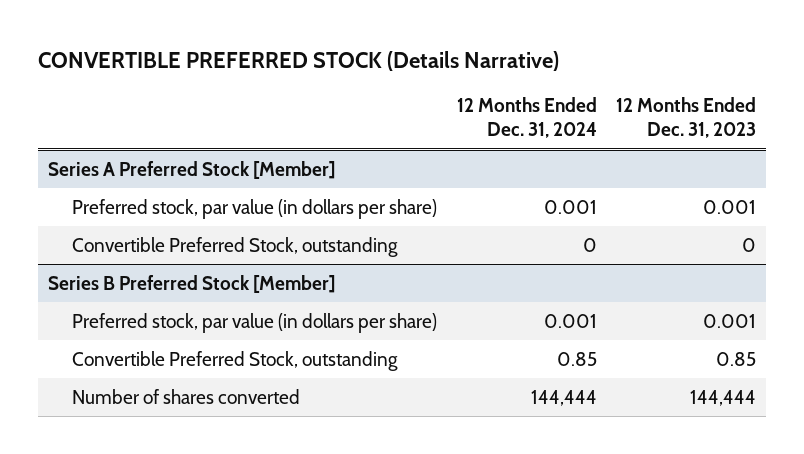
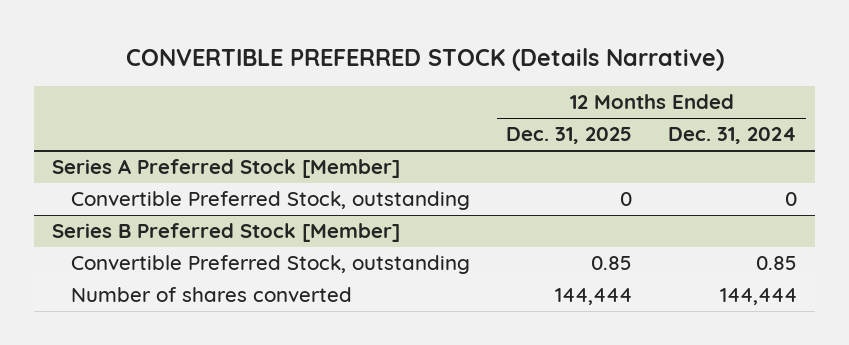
[616,97,757,139] 12 Months Ended Dec. 31, 2023 -> none
none -> [506,127,633,145] Dec. 31, 2025
[71,198,437,219] Preferred stock, par value (in dollars per share) -> none
[71,312,437,333] Preferred stock, par value (in dollars per share) -> none

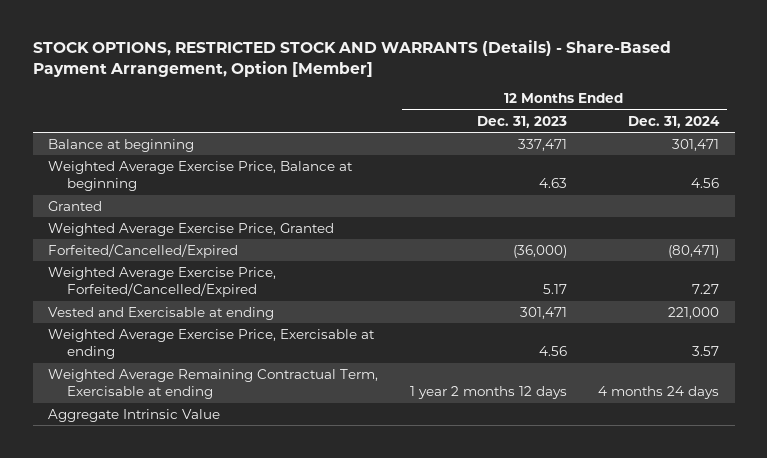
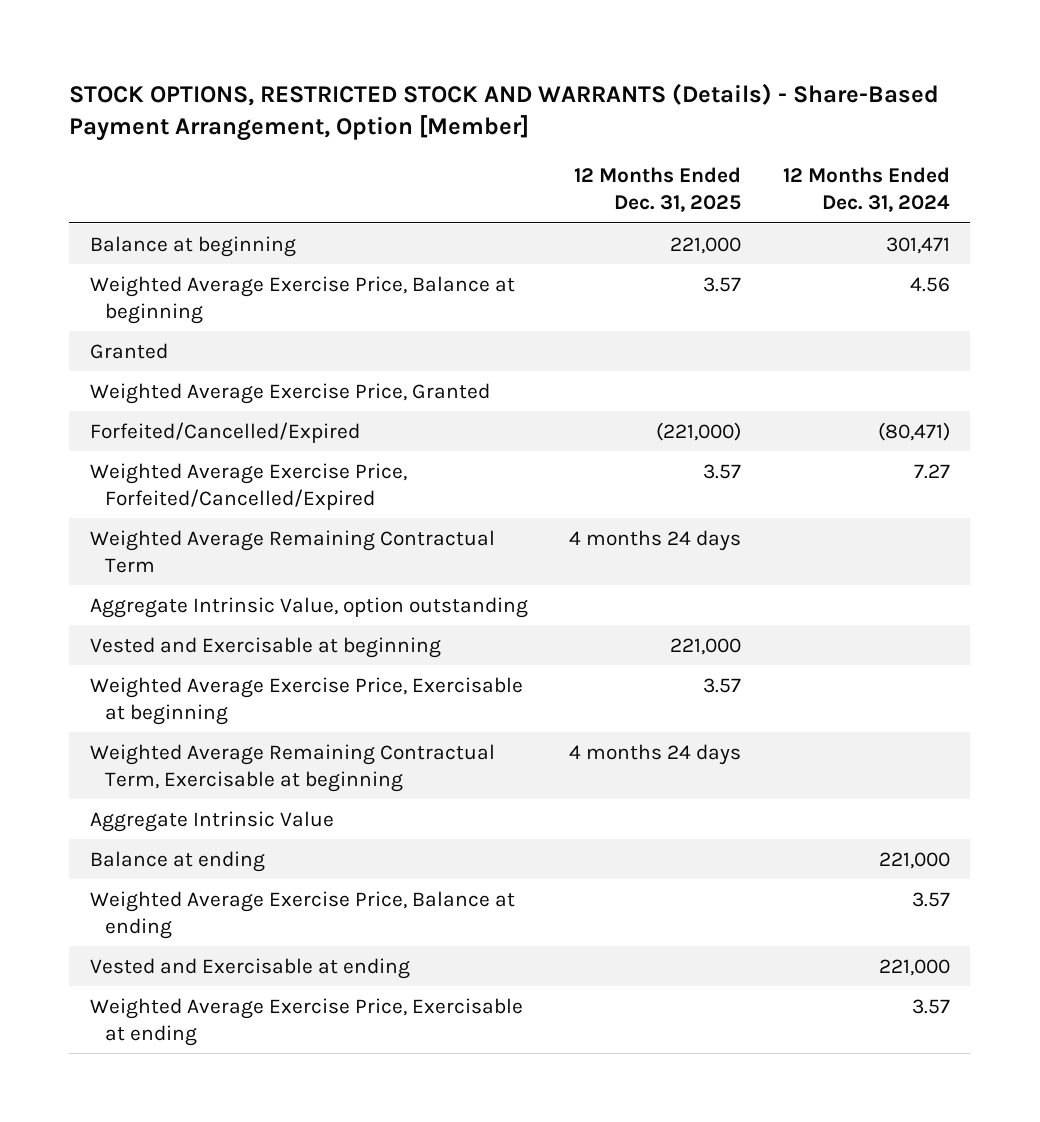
[476,115,567,128] Dec. 31, 2023 -> none
none -> [574,167,742,213] 12 Months Ended Dec. 31, 2025
none -> [89,529,495,573] Weighted Average Remaining Contractual Term
none -> [89,596,528,618] Aggregate Intrinsic Value, option outstanding
none -> [89,636,441,658] Vested and Exercisable at beginning
none -> [89,676,523,725] Weighted Average Exercise Price, Exercisable at beginning
none -> [89,743,495,792] Weighted Average Remaining Contractual Term, Exercisable at beginning
[48,408,221,422] Aggregate Intrinsic Value -> [89,810,334,832] Aggregate Intrinsic Value
none -> [89,850,265,872] Balance at ending
none -> [89,890,515,939] Weighted Average Exercise Price, Balance at ending
[48,368,379,400] Weighted Average Remaining Contractual Term, Exercisable at ending -> none

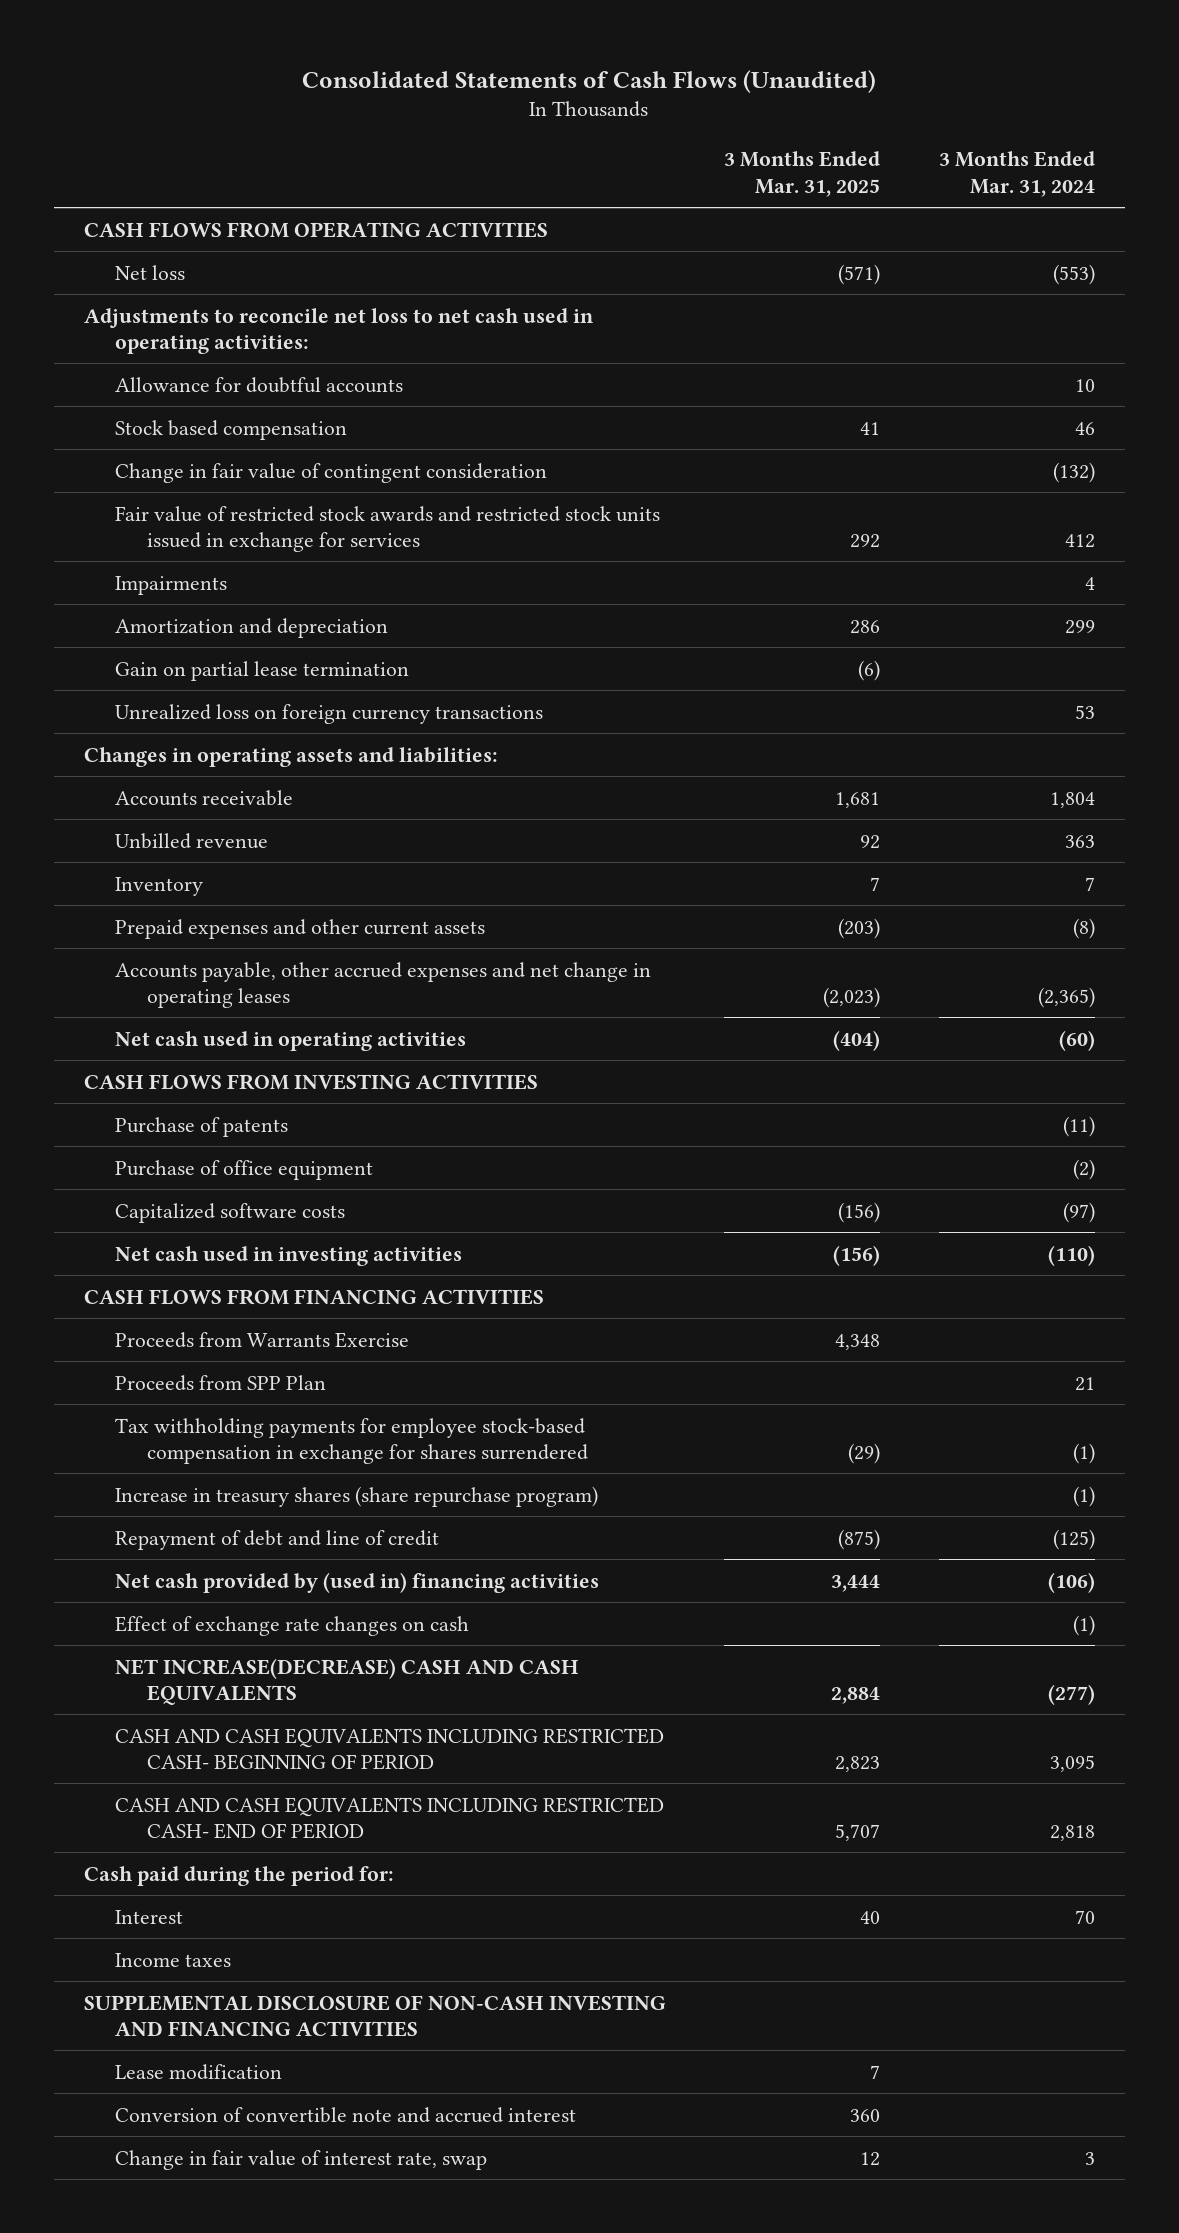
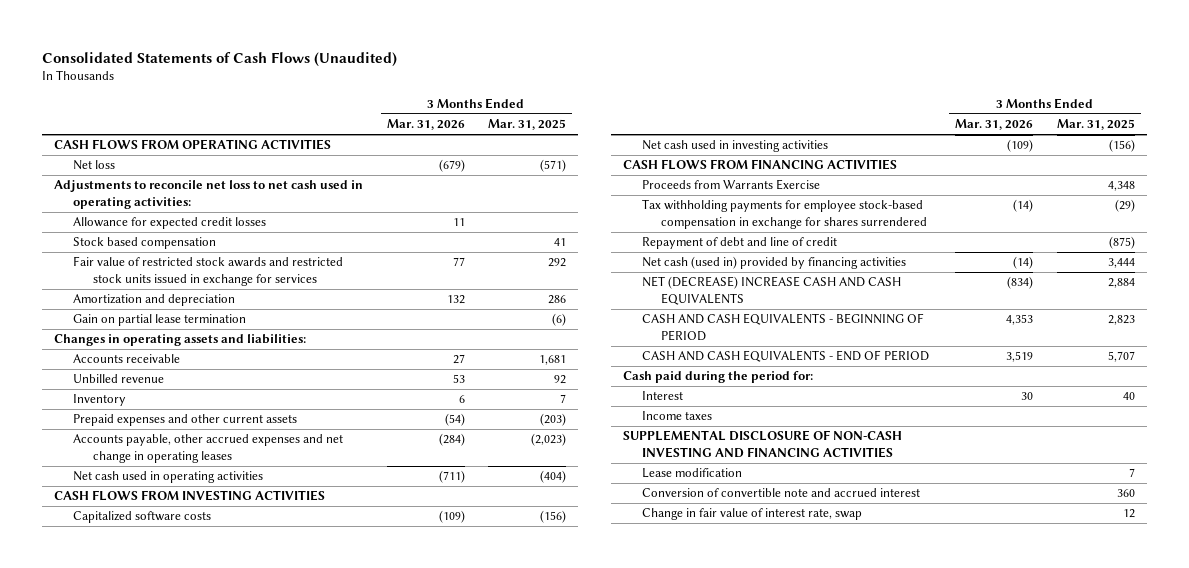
[939,151,1096,197] 3 Months Ended Mar. 31, 2024 -> none
none -> [386,119,465,131] Mar. 31, 2026
[115,376,404,393] Allowance for doubtful accounts -> [73,217,267,230] Allowance for expected credit losses
[115,462,548,483] Change in fair value of contingent consideration -> none
[115,575,228,595] Impairments -> none
[115,703,544,724] Unrealized loss on foreign currency transactions -> none
[115,1116,289,1137] Purchase of patents -> none
[115,1159,374,1180] Purchase of office equipment -> none
[115,1374,327,1391] Proceeds from SPP Plan -> none
[115,1485,599,1507] Increase in treasury shares (share repurchase program) -> none
[115,1615,470,1636] Effect of exchange rate changes on cash -> none
[115,1571,600,1593] Net cash provided by (used in) financing activities -> [641,256,906,270] Net cash (used in) provided by financing activities
[115,1657,580,1705] NET INCREASE(DECREASE) CASH AND CASH EQUIVALENTS -> [641,276,901,306] NET (DECREASE) INCREASE CASH AND CASH EQUIVALENTS
[115,1727,665,1770] CASH AND CASH EQUIVALENTS INCLUDING RESTRICTED CASH- BEGINNING OF PERIOD -> [641,313,924,342] CASH AND CASH EQUIVALENTS - BEGINNING OF PERIOD
[115,1796,665,1839] CASH AND CASH EQUIVALENTS INCLUDING RESTRICTED CASH- END OF PERIOD -> [641,350,929,363] CASH AND CASH EQUIVALENTS - END OF PERIOD

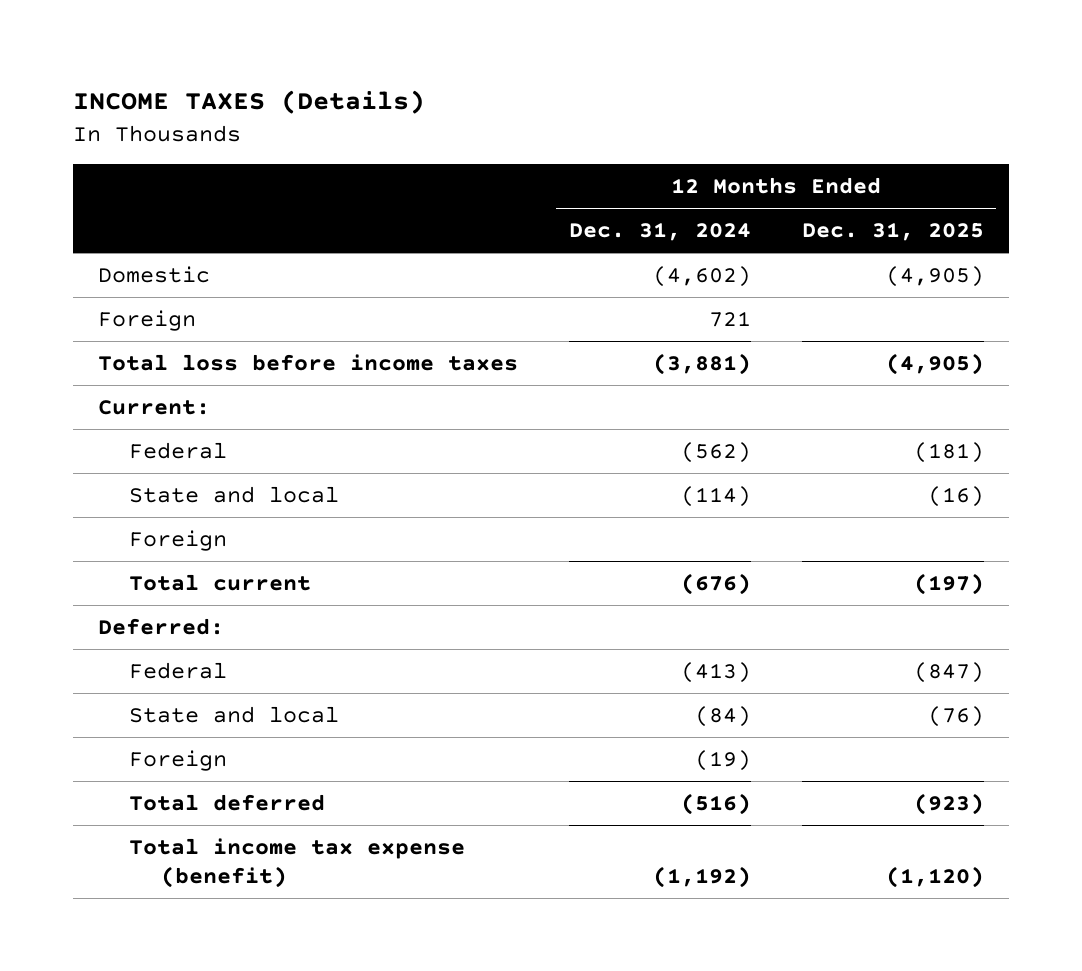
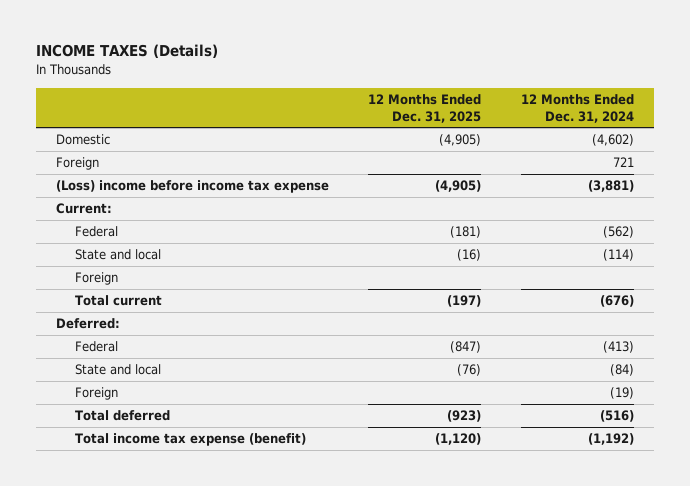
[98,353,519,371] Total loss before income taxes -> [55,180,329,194] (Loss) income before income tax expense

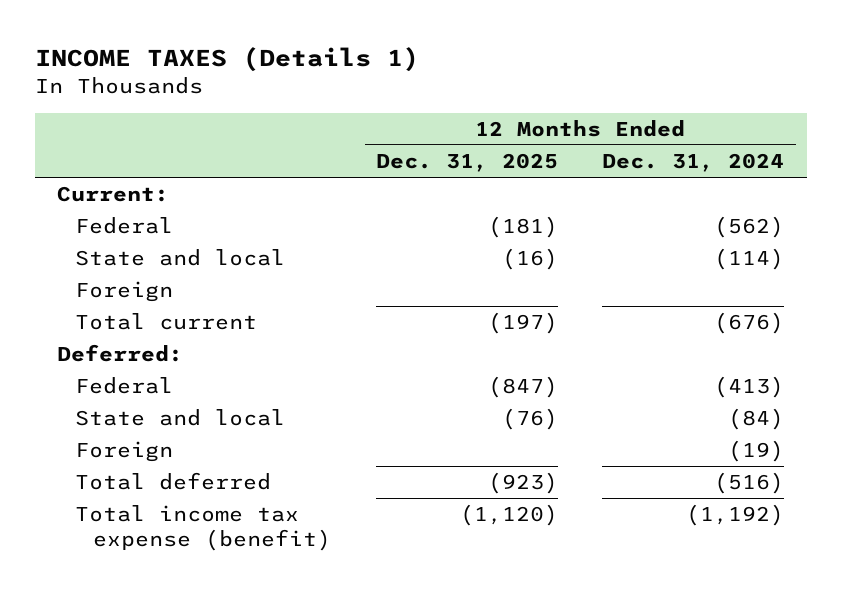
[35,44,218,59] INCOME TAXES (Details) -> [34,46,419,72] INCOME TAXES (Details 1)
[55,134,110,146] Domestic -> none
[55,157,99,171] Foreign -> none
[55,180,329,194] (Loss) income before income tax expense -> none

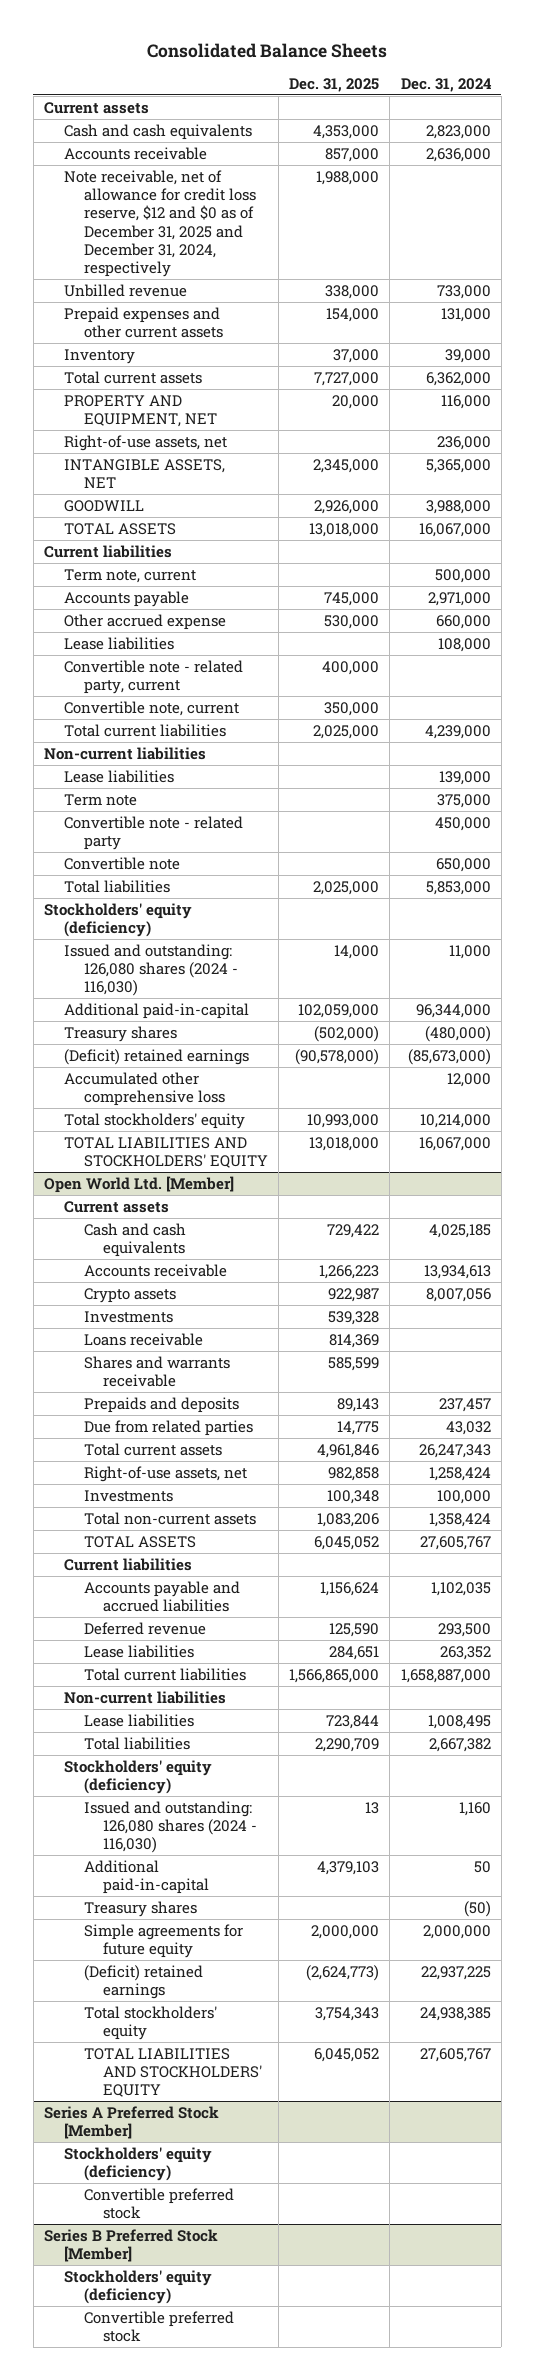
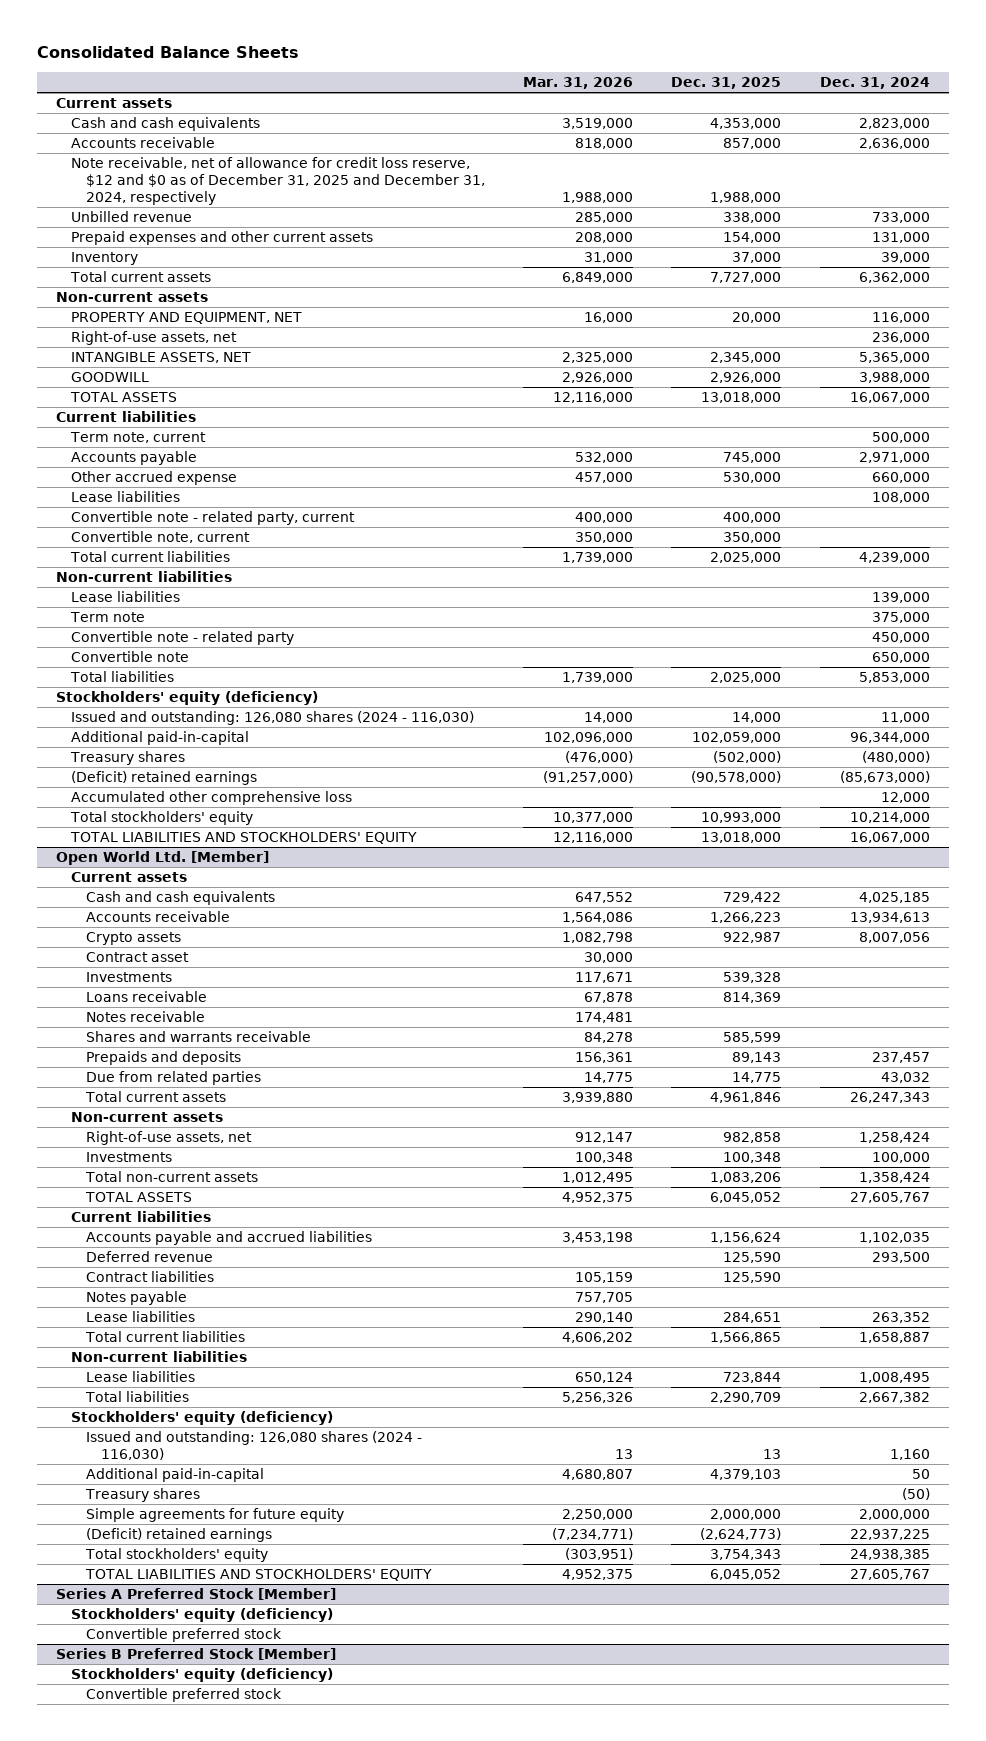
none -> [523,76,634,89] Mar. 31, 2026
none -> [56,292,209,303] Non-current assets
none -> [85,952,189,963] Contract asset
none -> [85,1011,205,1023] Notes receivable
none -> [70,1112,223,1123] Non-current assets
none -> [85,1271,214,1283] Contract liabilities
none -> [85,1291,187,1306] Notes payable
[289,1668,380,1683] 1,566,865,000 -> [710,1332,782,1344] 1,566,865
[400,1668,491,1683] 1,658,887,000 -> [858,1332,930,1344] 1,658,887

